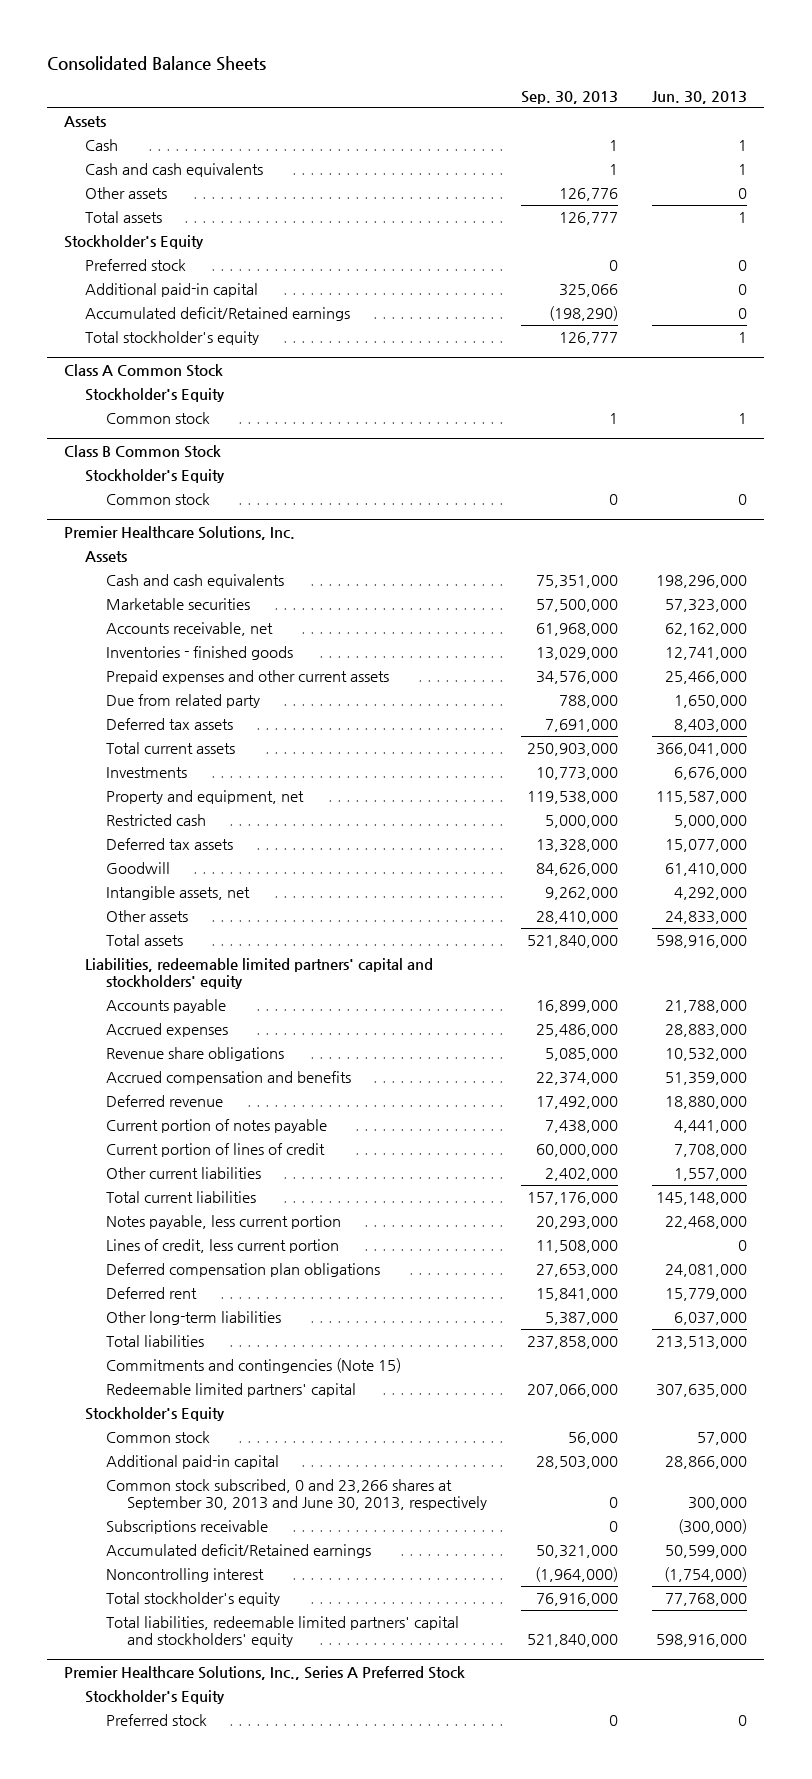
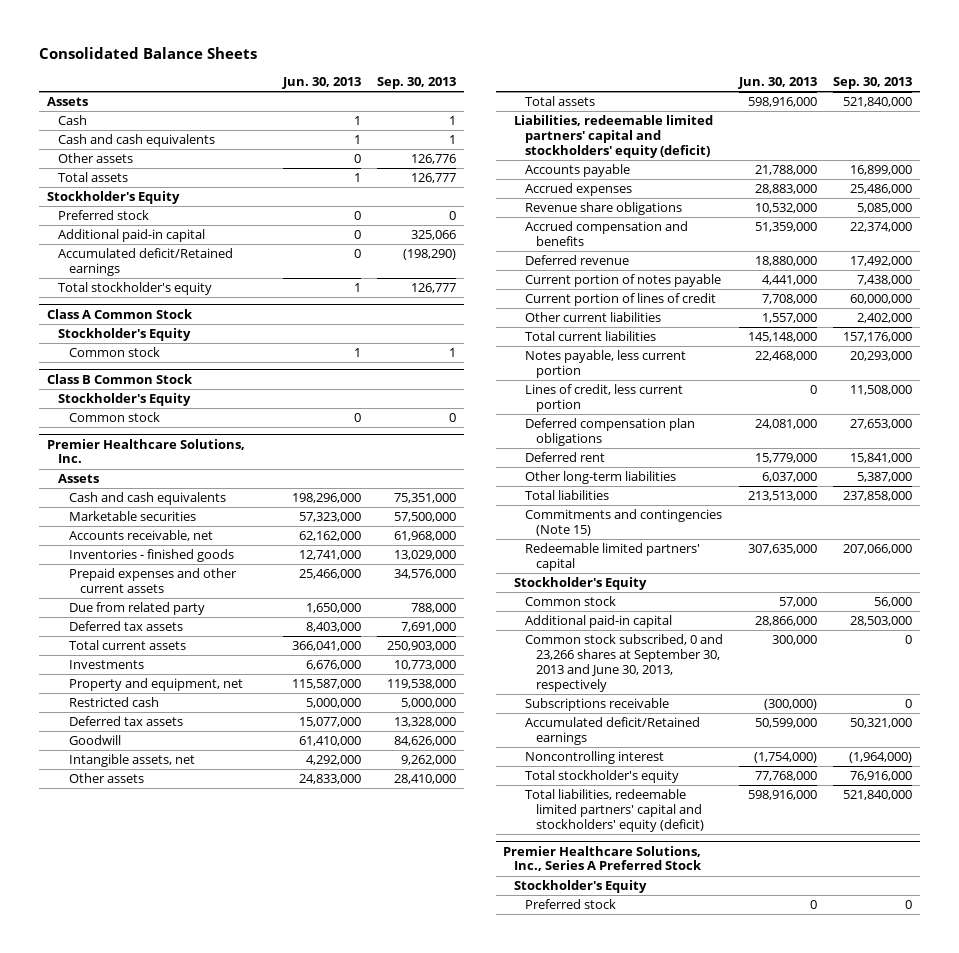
[85,958,434,990] Liabilities, redeemable limited partners' capital and stockholders' equity -> [514,115,714,158] Liabilities, redeemable limited partners' capital and stockholders' equity (deficit)
[106,1616,460,1648] Total liabilities, redeemable limited partners' capital and stockholders' equity -> [525,789,704,832] Total liabilities, redeemable limited partners' capital and stockholders' equity (deficit)

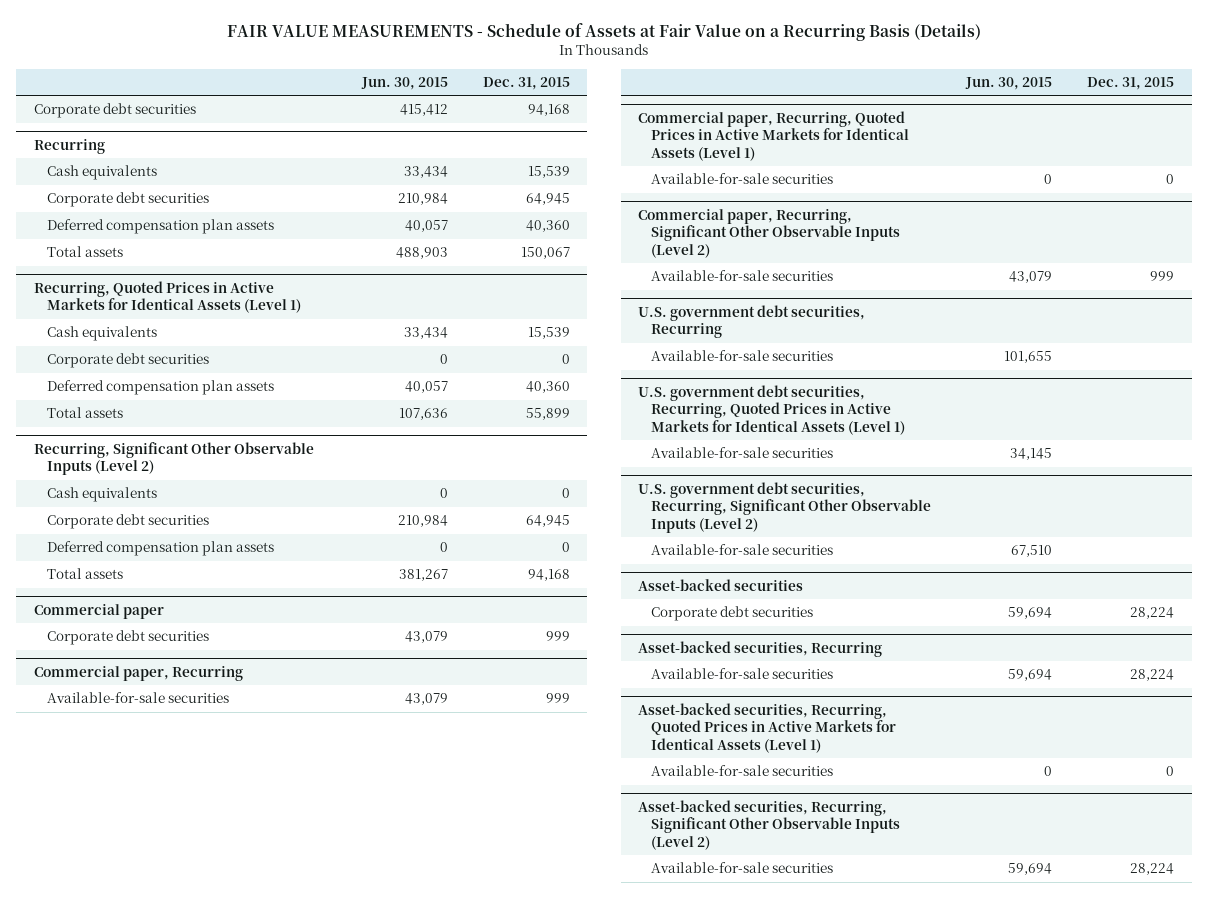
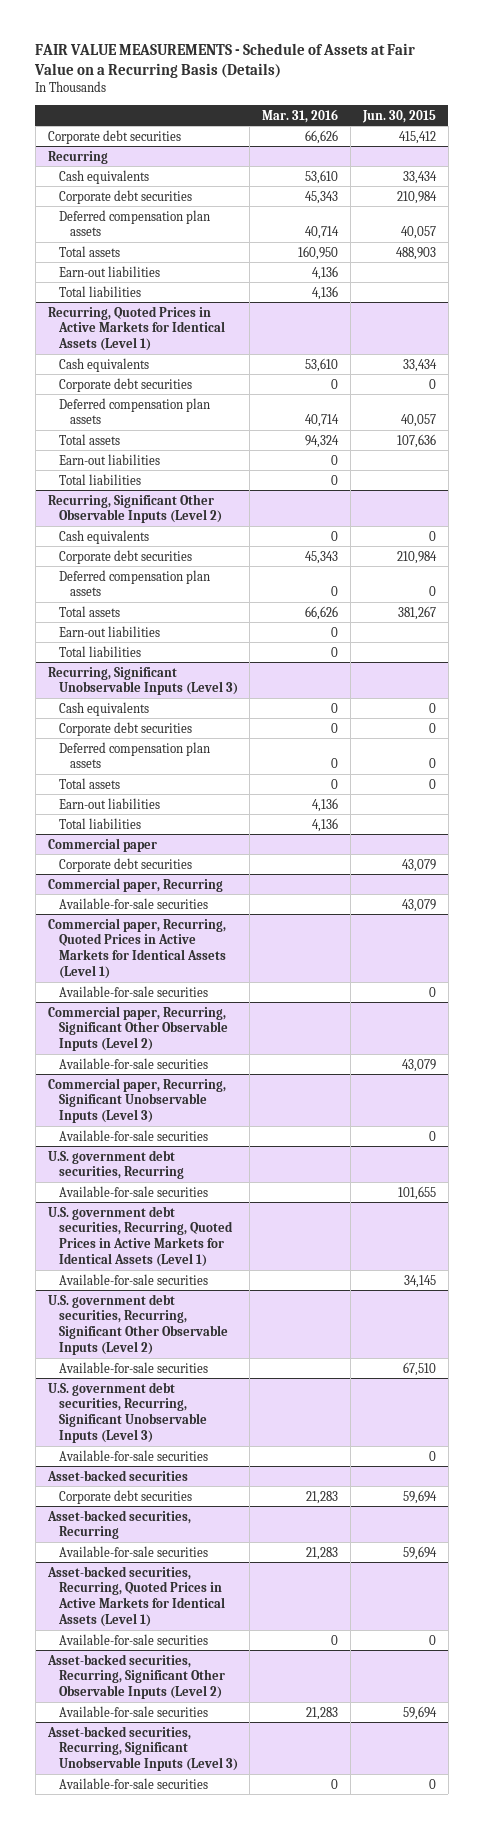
[482,76,570,90] Dec. 31, 2015 -> none
none -> [262,108,339,123] Mar. 31, 2016
none -> [58,265,160,277] Earn-out liabilities
none -> [58,285,141,297] Total liabilities
none -> [58,453,160,465] Earn-out liabilities
none -> [58,473,141,485] Total liabilities
none -> [58,625,160,637] Earn-out liabilities
none -> [58,645,141,657] Total liabilities
none -> [47,666,238,696] Recurring, Significant Unobservable Inputs (Level 3)
none -> [58,701,149,716] Cash equivalents
none -> [58,721,192,736] Corporate debt securities
none -> [58,741,210,769] Deferred compensation plan assets
none -> [58,777,120,789] Total assets
none -> [58,797,160,809] Earn-out liabilities
none -> [58,817,141,829] Total liabilities
none -> [47,1077,226,1124] Commercial paper, Recurring, Significant Unobservable Inputs (Level 3)
none -> [58,1129,208,1141] Available-for-sale securities
none -> [47,1381,207,1444] U.S. government debt securities, Recurring, Significant Unobservable Inputs (Level 3)
none -> [58,1449,208,1461] Available-for-sale securities
none -> [46,1725,238,1772] Asset-backed securities, Recurring, Significant Unobservable Inputs (Level 3)
none -> [58,1777,208,1789] Available-for-sale securities

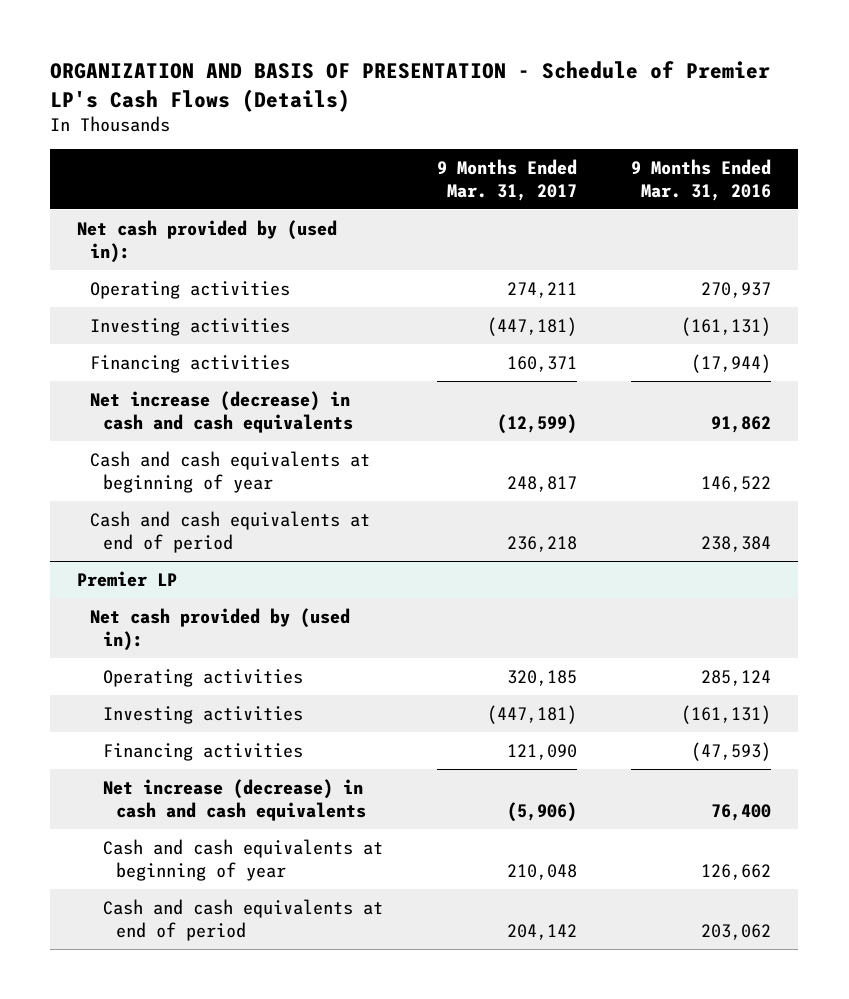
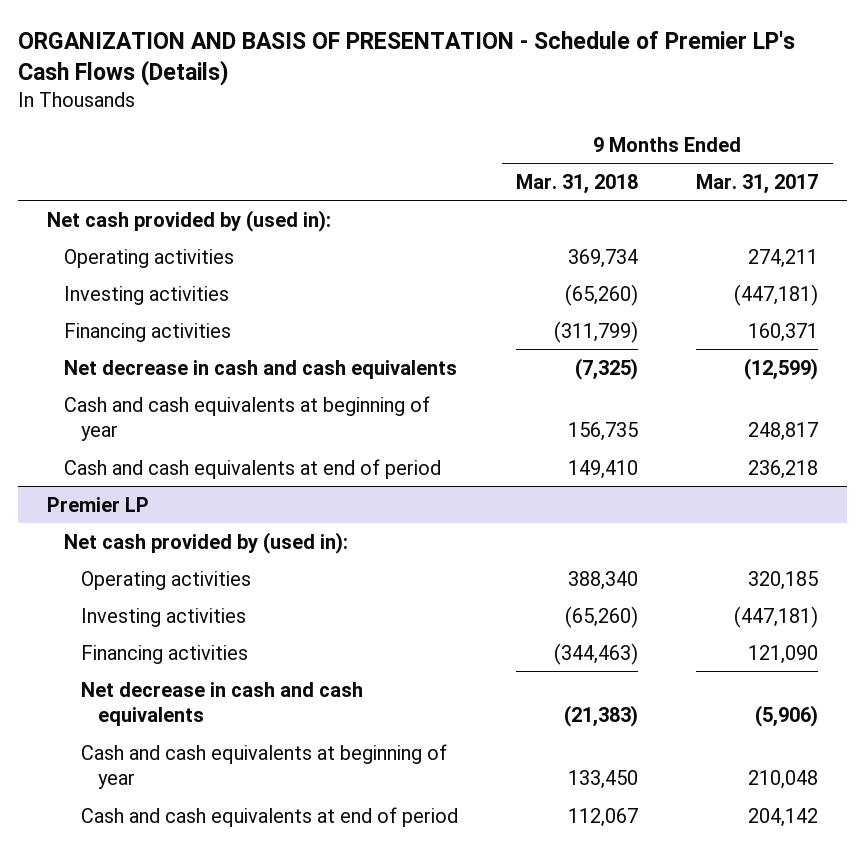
[631,158,772,201] 9 Months Ended Mar. 31, 2016 -> none
none -> [516,173,639,194] Mar. 31, 2018
[90,390,354,433] Net increase (decrease) in cash and cash equivalents -> [64,359,458,379] Net decrease in cash and cash equivalents
[103,778,367,821] Net increase (decrease) in cash and cash equivalents -> [81,681,364,727] Net decrease in cash and cash equivalents

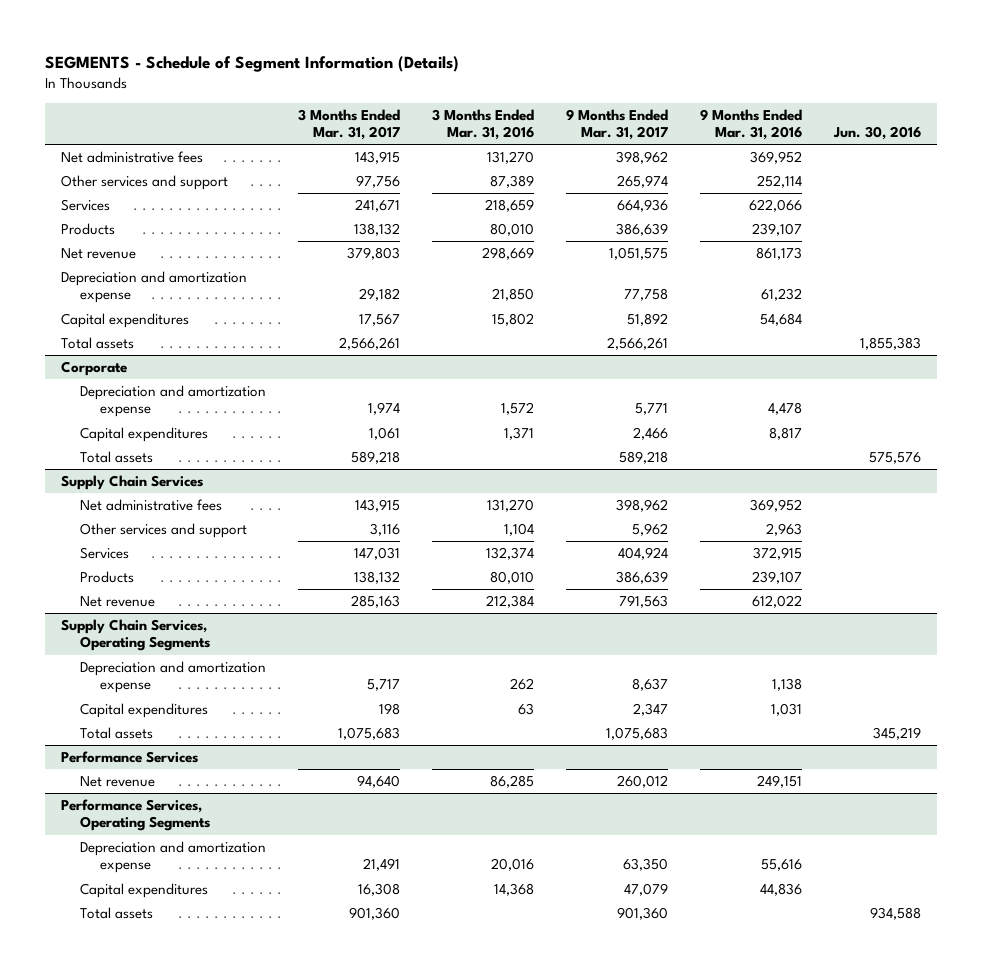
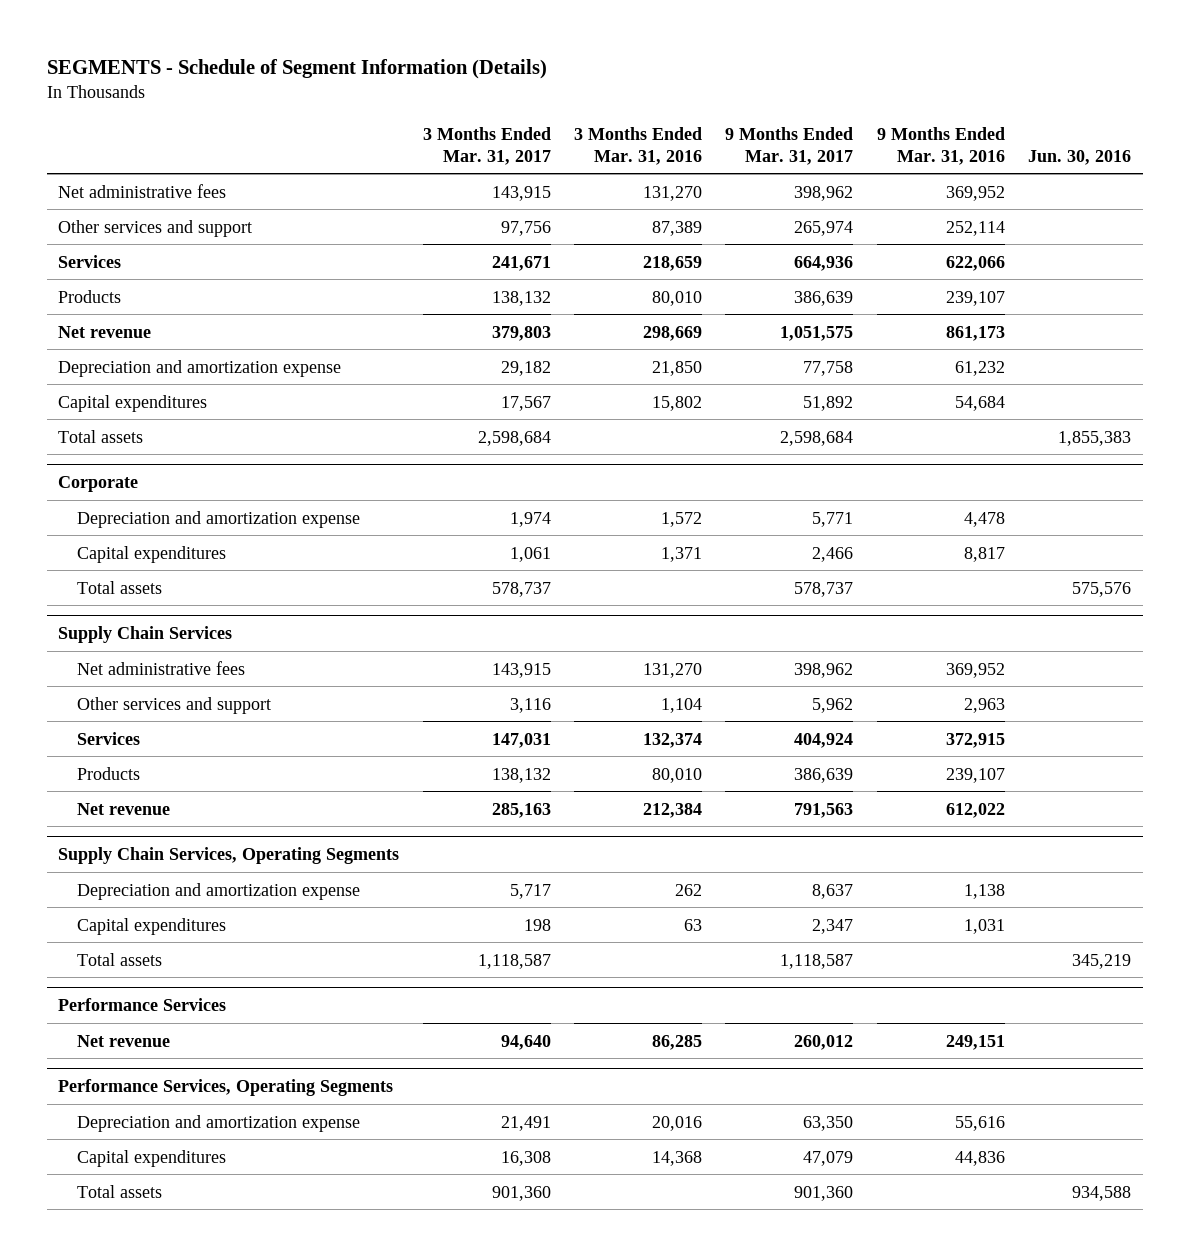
[339,337,401,351] 2,566,261 -> [477,430,551,446] 2,598,684
[607,337,669,351] 2,566,261 -> [780,430,854,446] 2,598,684
[351,451,401,465] 589,218 -> [491,581,551,597] 578,737
[619,451,669,465] 589,218 -> [794,581,854,597] 578,737
[338,727,401,741] 1,075,683 -> [477,953,551,969] 1,118,587
[606,727,669,741] 1,075,683 -> [780,953,854,969] 1,118,587

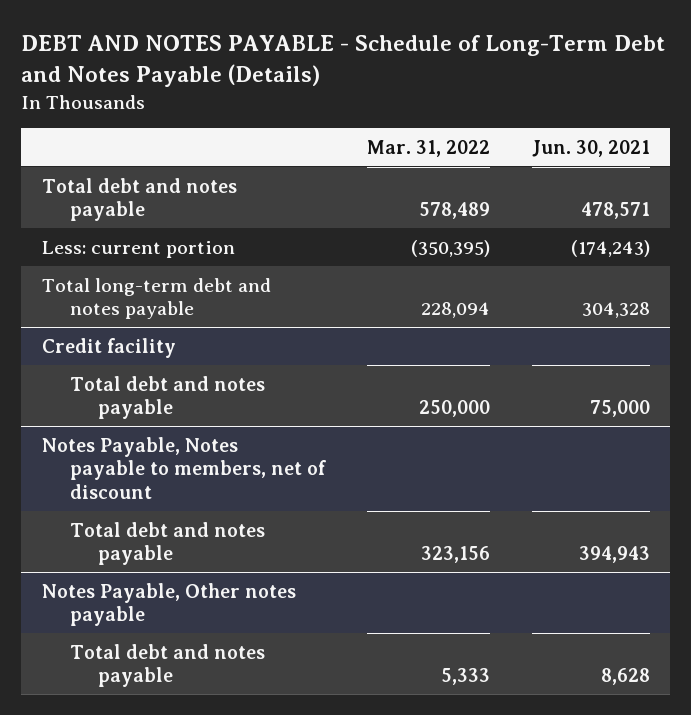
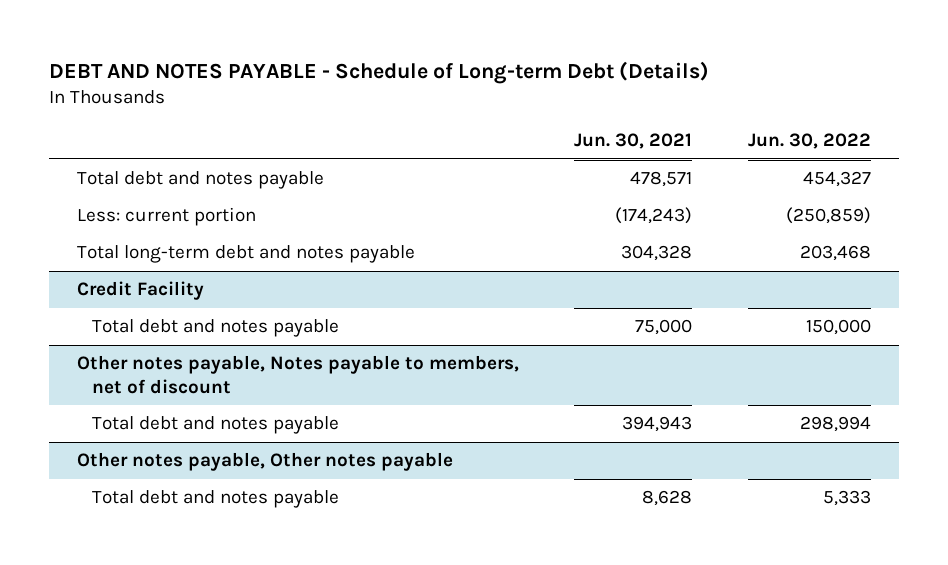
[20,35,665,87] DEBT AND NOTES PAYABLE - Schedule of Long-Term Debt and Notes Payable (Details) -> [48,60,709,84] DEBT AND NOTES PAYABLE - Schedule of Long-term Debt (Details)
[366,139,490,157] Mar. 31, 2022 -> none
none -> [747,133,871,150] Jun. 30, 2022
[41,337,176,358] Credit facility -> [76,281,204,301] Credit Facility
[41,436,326,500] Notes Payable, Notes payable to members, net of discount -> [76,355,519,394] Other notes payable, Notes payable to members, net of discount
[41,582,296,627] Notes Payable, Other notes payable -> [76,452,453,472] Other notes payable, Other notes payable

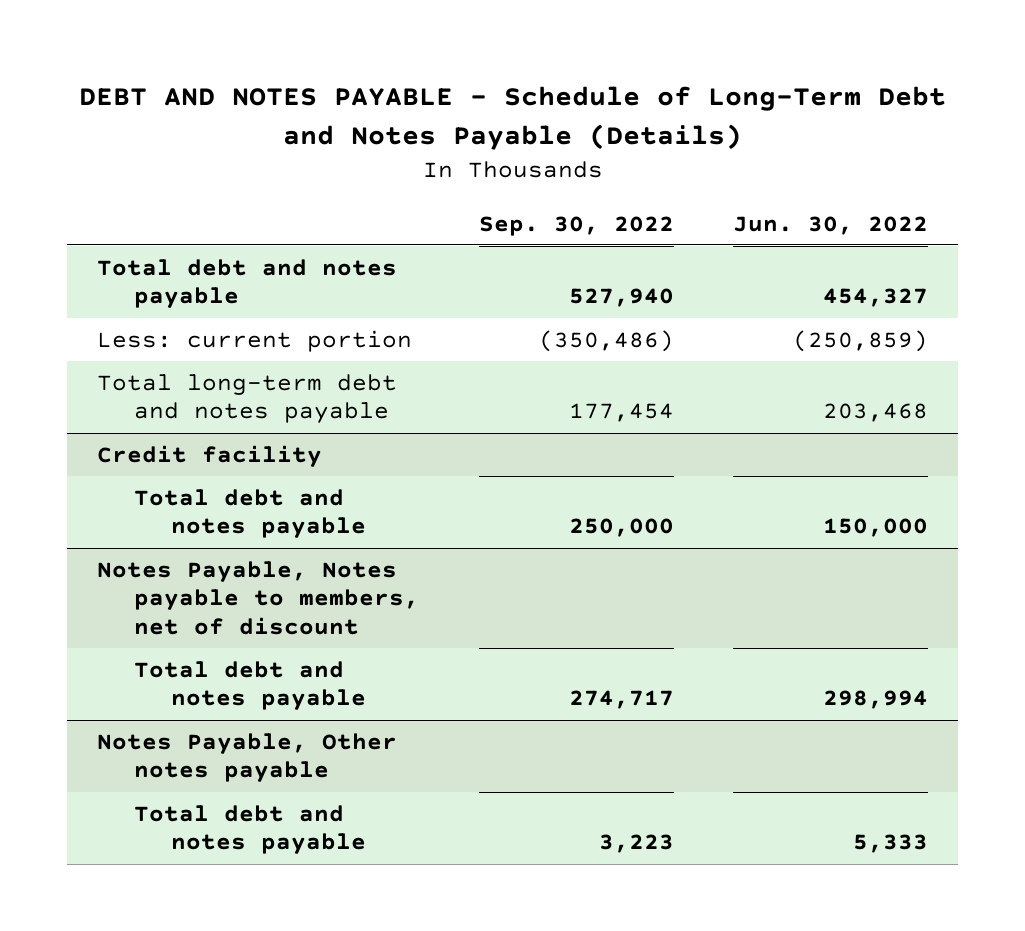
[48,60,709,84] DEBT AND NOTES PAYABLE - Schedule of Long-term Debt (Details) -> [78,86,946,150] DEBT AND NOTES PAYABLE - Schedule of Long-Term Debt and Notes Payable (Details)
[574,133,693,150] Jun. 30, 2021 -> none
none -> [478,215,674,236] Sep. 30, 2022
[76,281,204,301] Credit Facility -> [96,444,322,467] Credit facility
[76,355,519,394] Other notes payable, Notes payable to members, net of discount -> [96,560,420,635] Notes Payable, Notes payable to members, net of discount
[76,452,453,472] Other notes payable, Other notes payable -> [96,732,397,783] Notes Payable, Other notes payable

